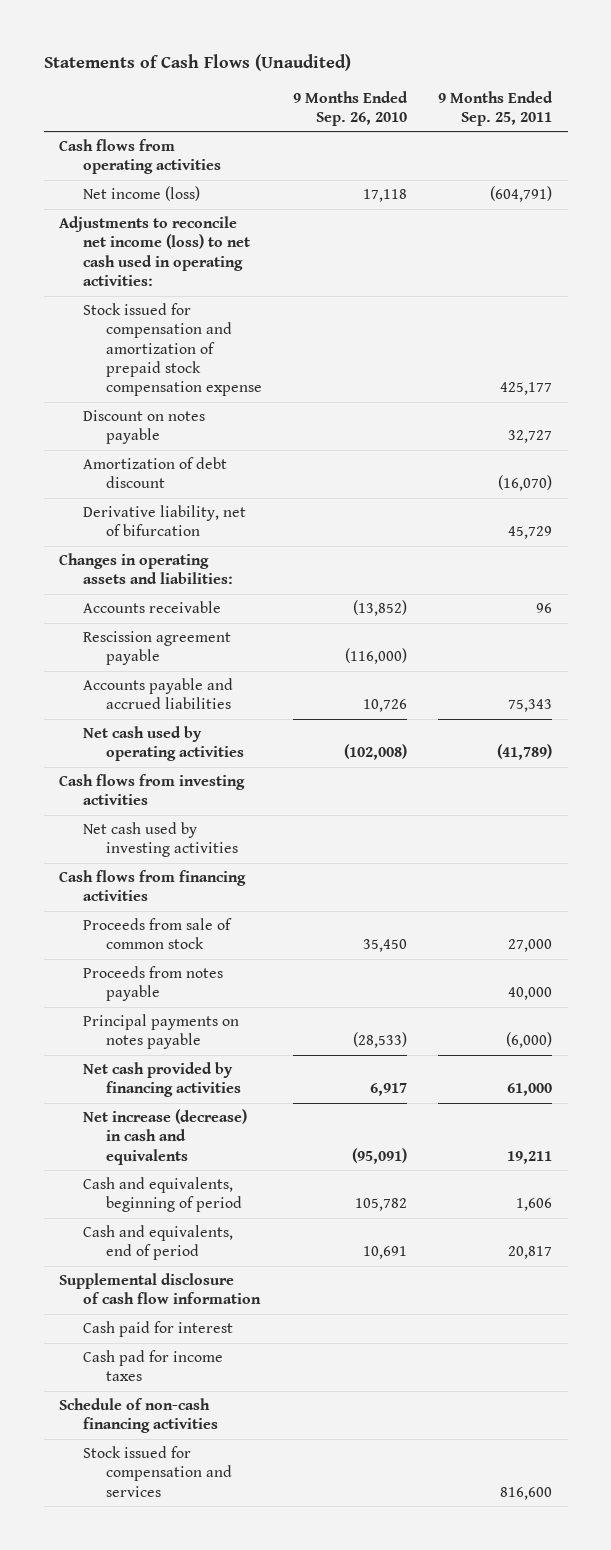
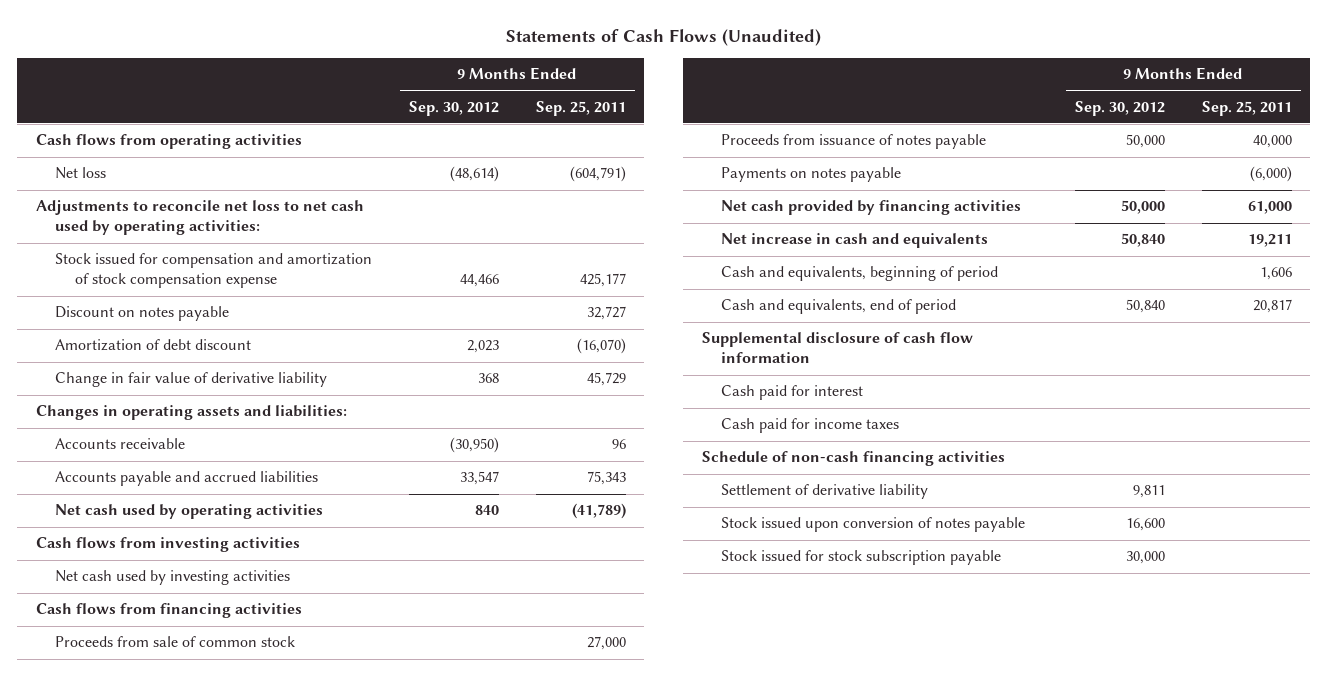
[293,90,409,126] 9 Months Ended Sep. 26, 2010 -> none
none -> [409,100,500,116] Sep. 30, 2012
[82,186,200,202] Net income (loss) -> [55,167,107,180] Net loss
[59,216,250,287] Adjustments to reconcile net income (loss) to net cash used in operating activities: -> [35,200,364,236] Adjustments to reconcile net loss to net cash used by operating activities:
[82,303,263,397] Stock issued for compensation and amortization of prepaid stock compensation expense -> [55,253,373,289] Stock issued for compensation and amortization of stock compensation expense
[82,505,246,537] Derivative liability, net of bifurcation -> [55,372,328,388] Change in fair value of derivative liability
[82,631,231,666] Rescission agreement payable -> none
[82,966,223,1002] Proceeds from notes payable -> [721,134,987,150] Proceeds from issuance of notes payable
[82,1014,239,1050] Principal payments on notes payable -> [721,167,902,183] Payments on notes payable
[82,1109,247,1165] Net increase (decrease) in cash and equivalents -> [721,233,989,249] Net increase in cash and equivalents
[82,1350,223,1382] Cash pad for income taxes -> [721,418,900,434] Cash paid for income taxes
[82,1446,233,1497] Stock issued for compensation and services -> none
none -> [721,484,929,500] Settlement of derivative liability
none -> [721,517,1026,533] Stock issued upon conversion of notes payable
none -> [721,550,1002,566] Stock issued for stock subscription payable

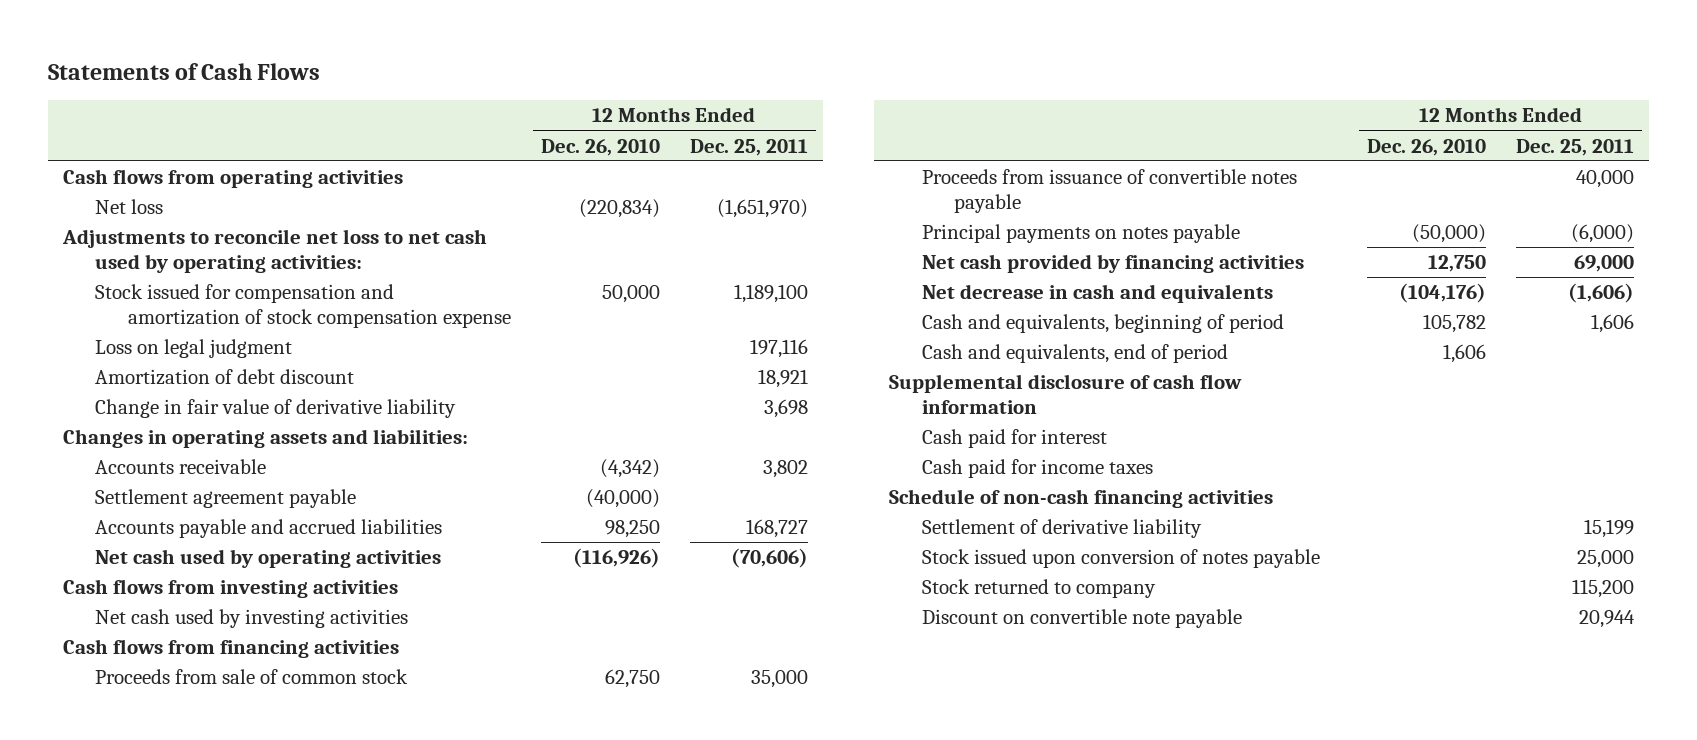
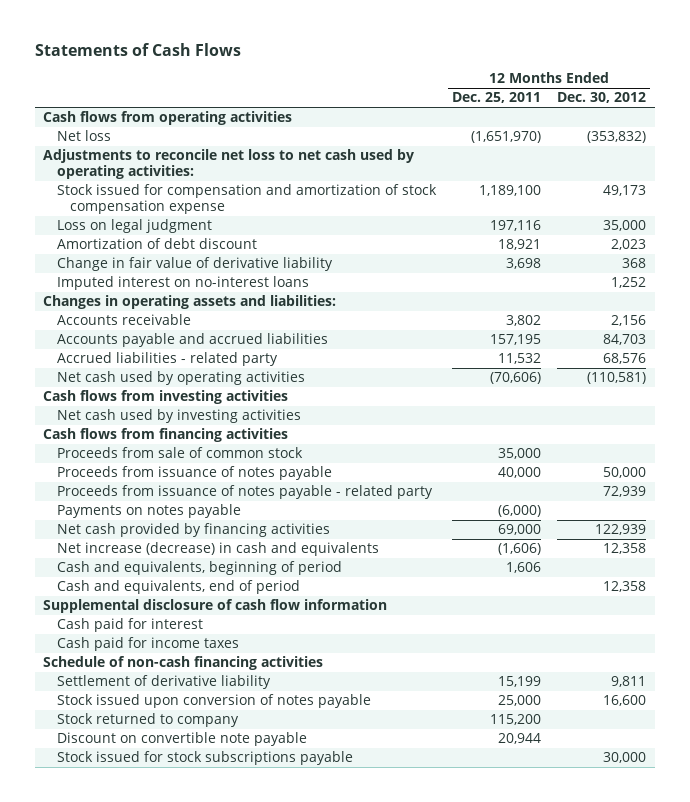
[540,138,660,156] Dec. 26, 2010 -> none
none -> [557,92,647,104] Dec. 30, 2012
none -> [56,276,309,291] Imputed interest on no-interest loans
[95,489,357,509] Settlement agreement payable -> none
[746,519,809,539] 168,727 -> [490,334,542,346] 157,195
none -> [56,352,278,367] Accrued liabilities - related party
[921,169,1297,213] Proceeds from issuance of convertible notes payable -> [56,466,332,481] Proceeds from issuance of notes payable
none -> [56,485,433,500] Proceeds from issuance of notes payable - related party
[921,224,1240,244] Principal payments on notes payable -> [56,504,241,519] Payments on notes payable
[921,284,1273,304] Net decrease in cash and equivalents -> [56,542,379,557] Net increase (decrease) in cash and equivalents
none -> [56,751,353,766] Stock issued for stock subscriptions payable

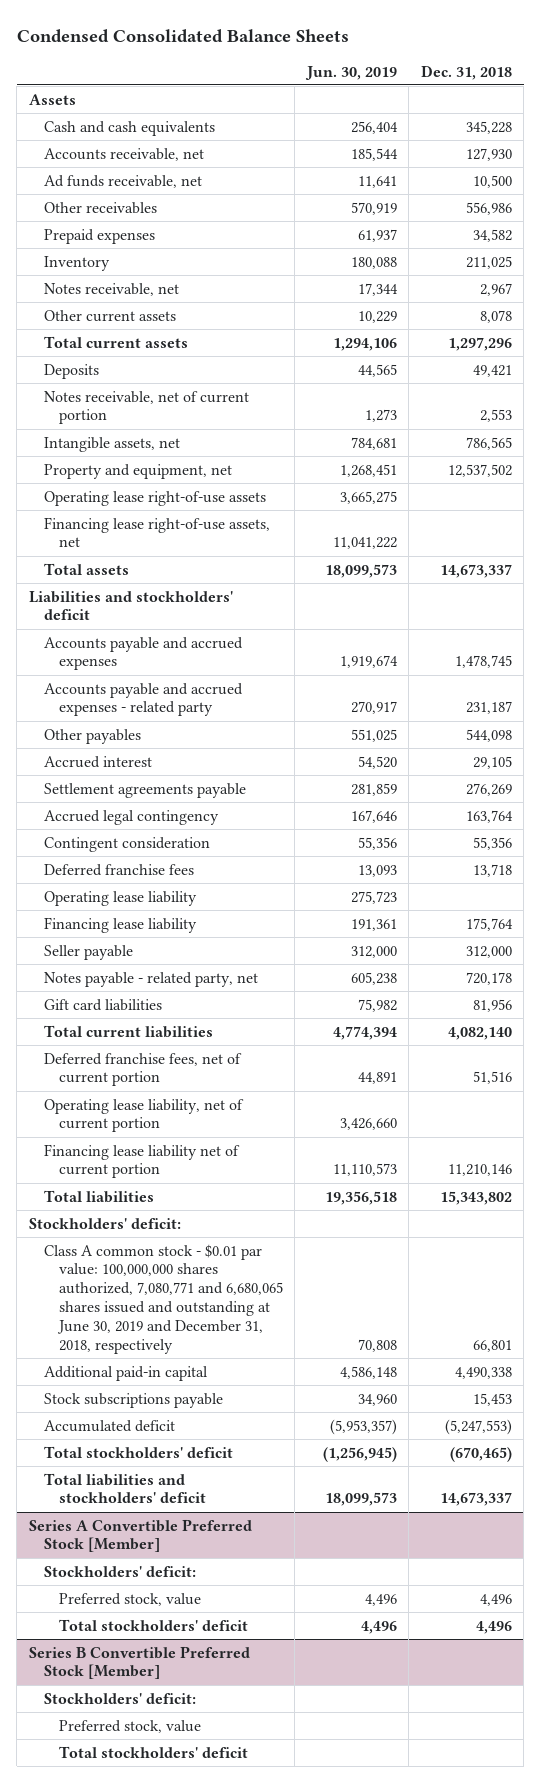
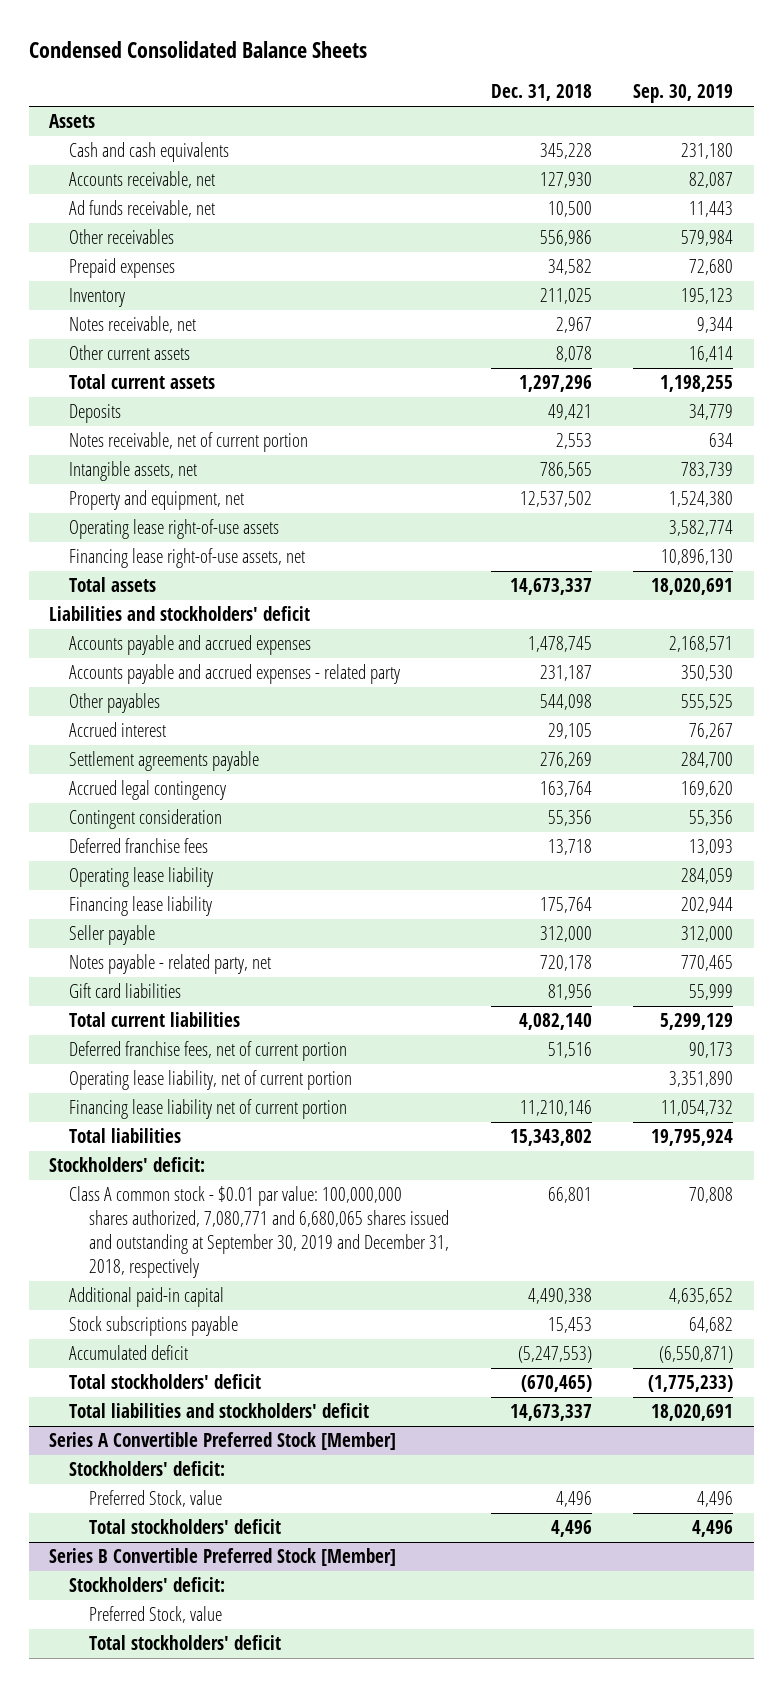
[304,65,397,80] Jun. 30, 2019 -> none
none -> [632,84,733,104] Sep. 30, 2019
[43,1243,283,1355] Class A common stock - $0.01 par value: 100,000,000 shares authorized, 7,080,771 and 6,680,065 shares issued and outstanding at June 30, 2019 and December 31, 2018, respectively -> [69,1186,450,1279] Class A common stock - $0.01 par value: 100,000,000 shares authorized, 7,080,771 and 6,680,065 shares issued and outstanding at September 30, 2019 and December 31, 2018, respectively
[58,1592,201,1606] Preferred stock, value -> [89,1490,223,1508] Preferred Stock, value
[58,1719,201,1733] Preferred stock, value -> [89,1606,223,1624] Preferred Stock, value

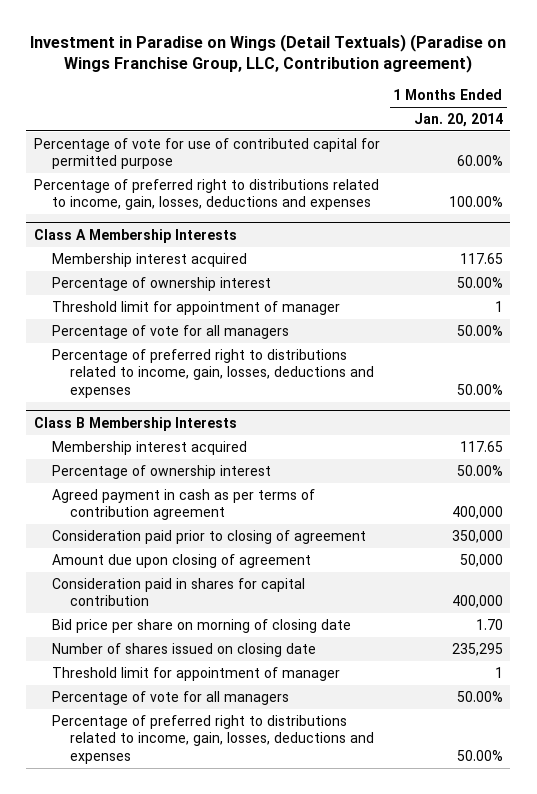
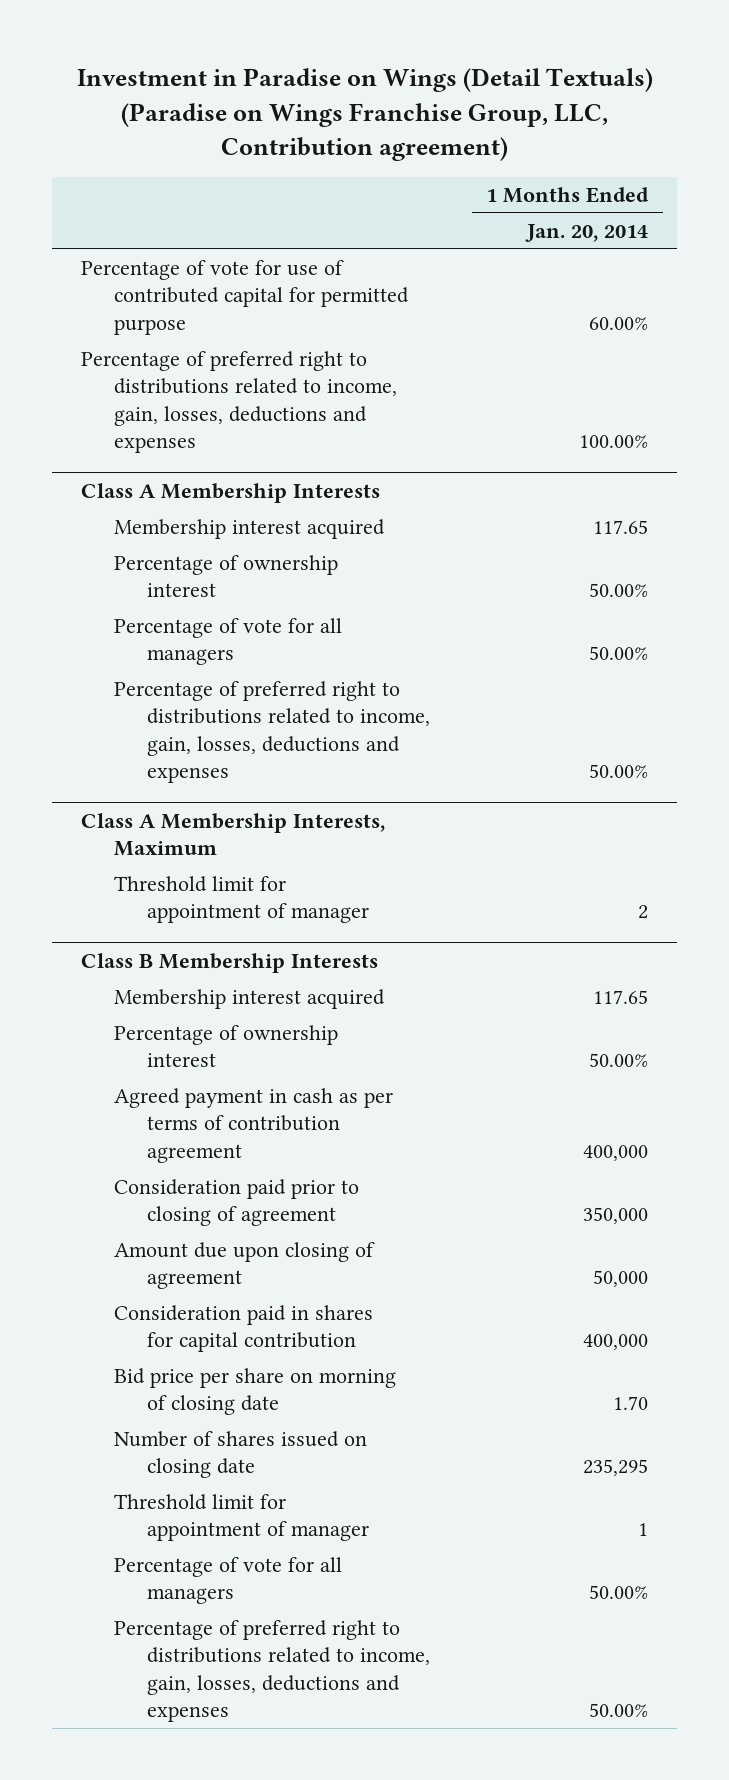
[51,300,340,315] Threshold limit for appointment of manager -> none
none -> [80,812,385,857] Class A Membership Interests, Maximum
none -> [113,876,369,924] Threshold limit for appointment of manager

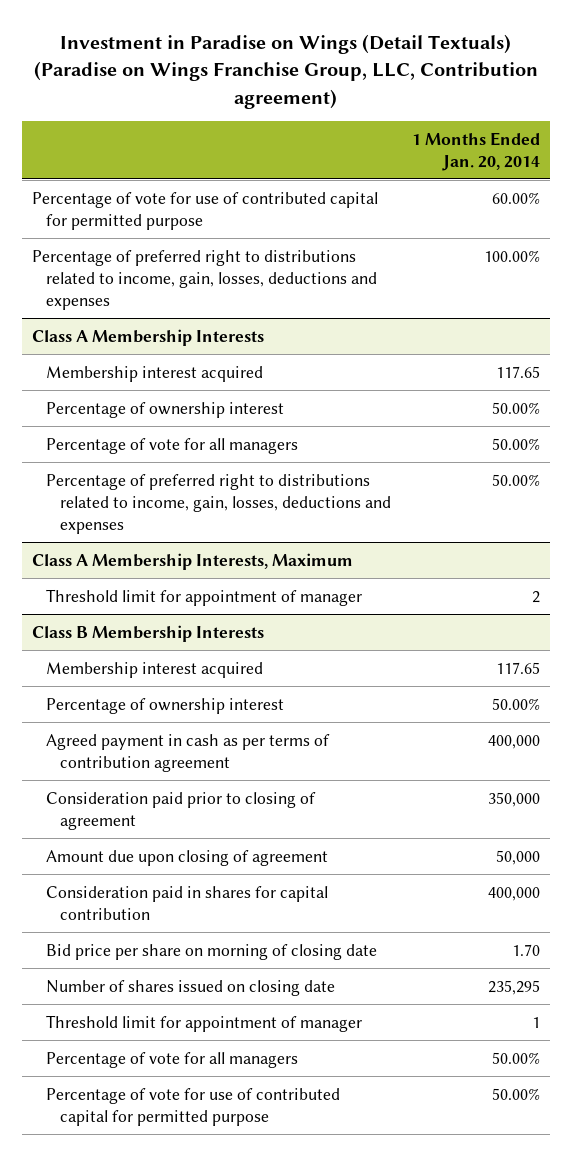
[113,1620,430,1723] Percentage of preferred right to distributions related to income, gain, losses, deductions and expenses -> none
none -> [46,1087,341,1126] Percentage of vote for use of contributed capital for permitted purpose

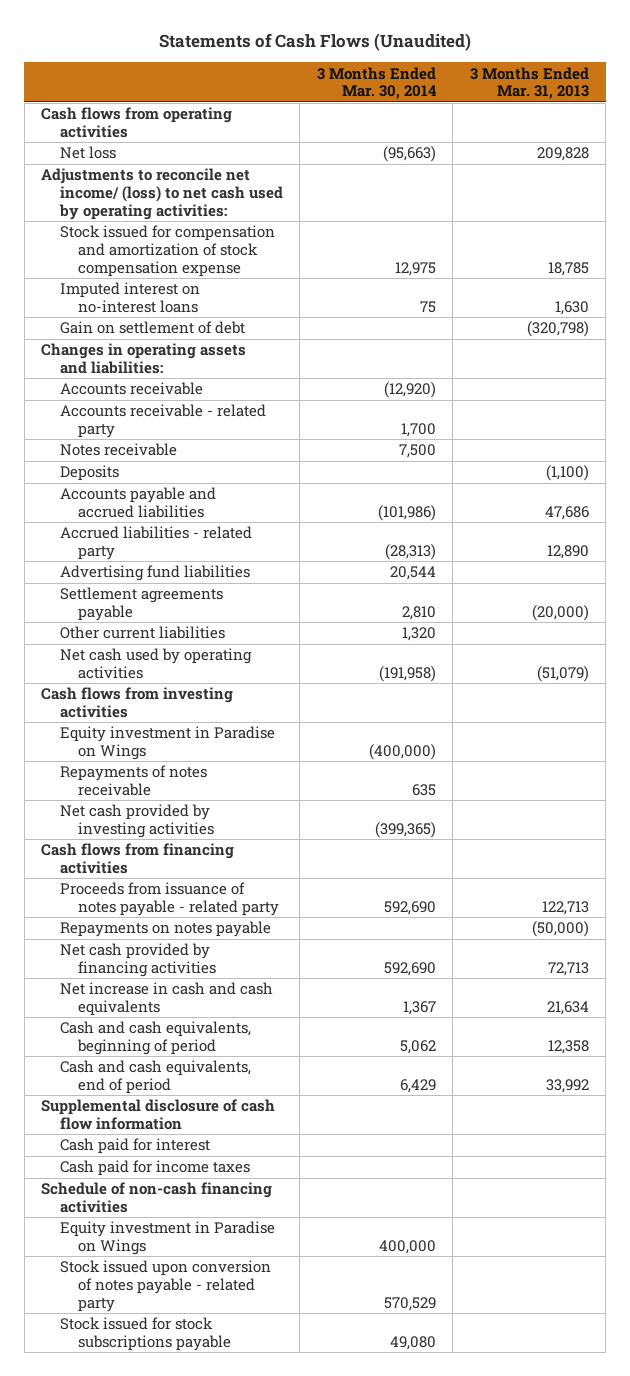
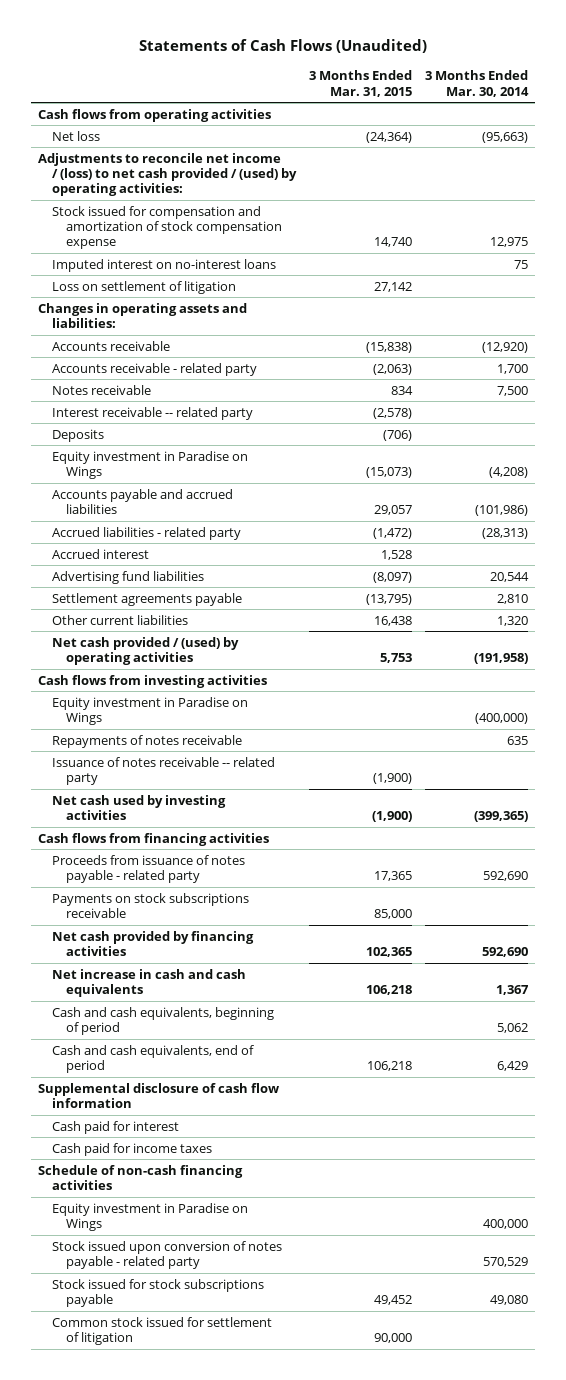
[469,66,589,100] 3 Months Ended Mar. 31, 2013 -> none
none -> [308,70,412,97] 3 Months Ended Mar. 31, 2015
[41,168,283,220] Adjustments to reconcile net income/ (loss) to net cash used by operating activities: -> [37,152,297,197] Adjustments to reconcile net income / (loss) to net cash provided / (used) by operating activities:
[59,321,245,335] Gain on settlement of debt -> [51,280,236,294] Loss on settlement of litigation
none -> [51,406,253,420] Interest receivable -- related party
none -> [51,450,248,480] Equity investment in Paradise on Wings
none -> [51,548,149,559] Accrued interest
[59,648,252,680] Net cash used by operating activities -> [51,636,239,666] Net cash provided / (used) by operating activities
none -> [51,756,275,786] Issuance of notes receivable -- related party
[59,804,215,839] Net cash provided by investing activities -> [51,794,226,821] Net cash used by investing activities
[59,921,271,938] Repayments on notes payable -> none
none -> [51,892,249,919] Payments on stock subscriptions receivable
none -> [51,1316,272,1346] Common stock issued for settlement of litigation

